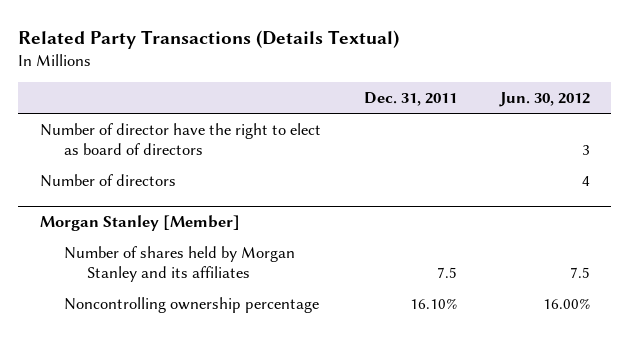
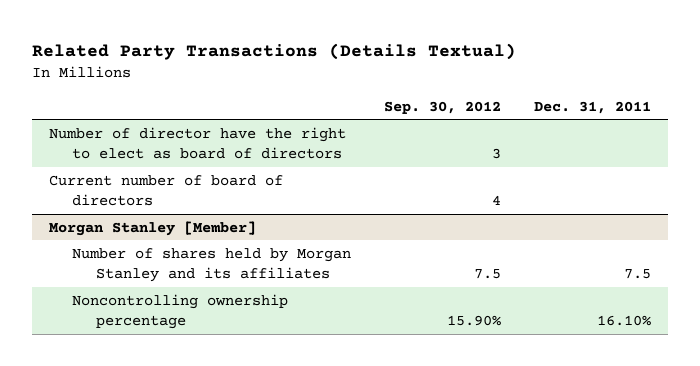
[498,91,590,107] Jun. 30, 2012 -> none
none -> [384,100,502,114] Sep. 30, 2012
[39,173,176,187] Number of directors -> [48,174,283,206] Current number of board of directors

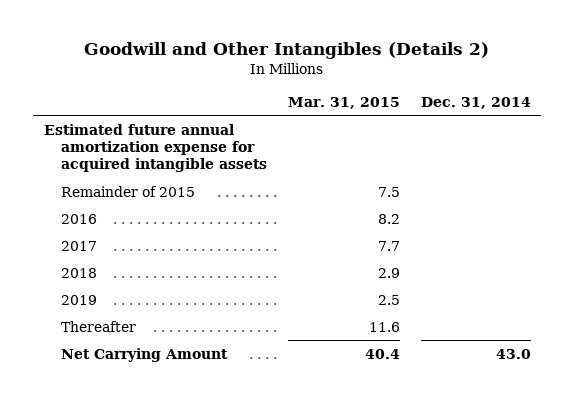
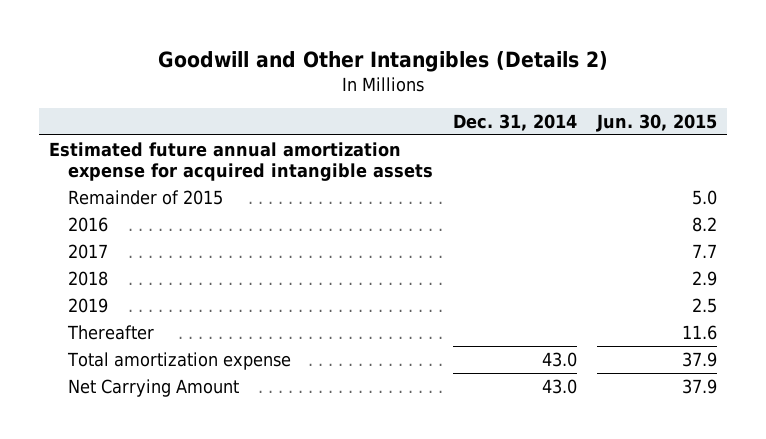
[287,97,400,110] Mar. 31, 2015 -> none
none -> [595,114,717,133] Jun. 30, 2015
none -> [67,351,292,370] Total amortization expense

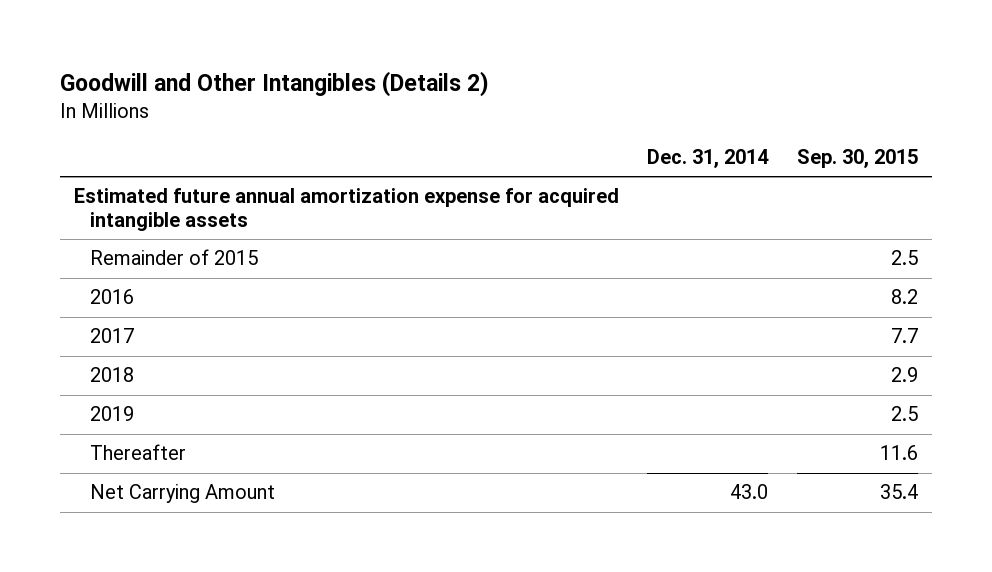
[595,114,717,133] Jun. 30, 2015 -> none
none -> [796,148,918,168] Sep. 30, 2015
[67,351,292,370] Total amortization expense -> none

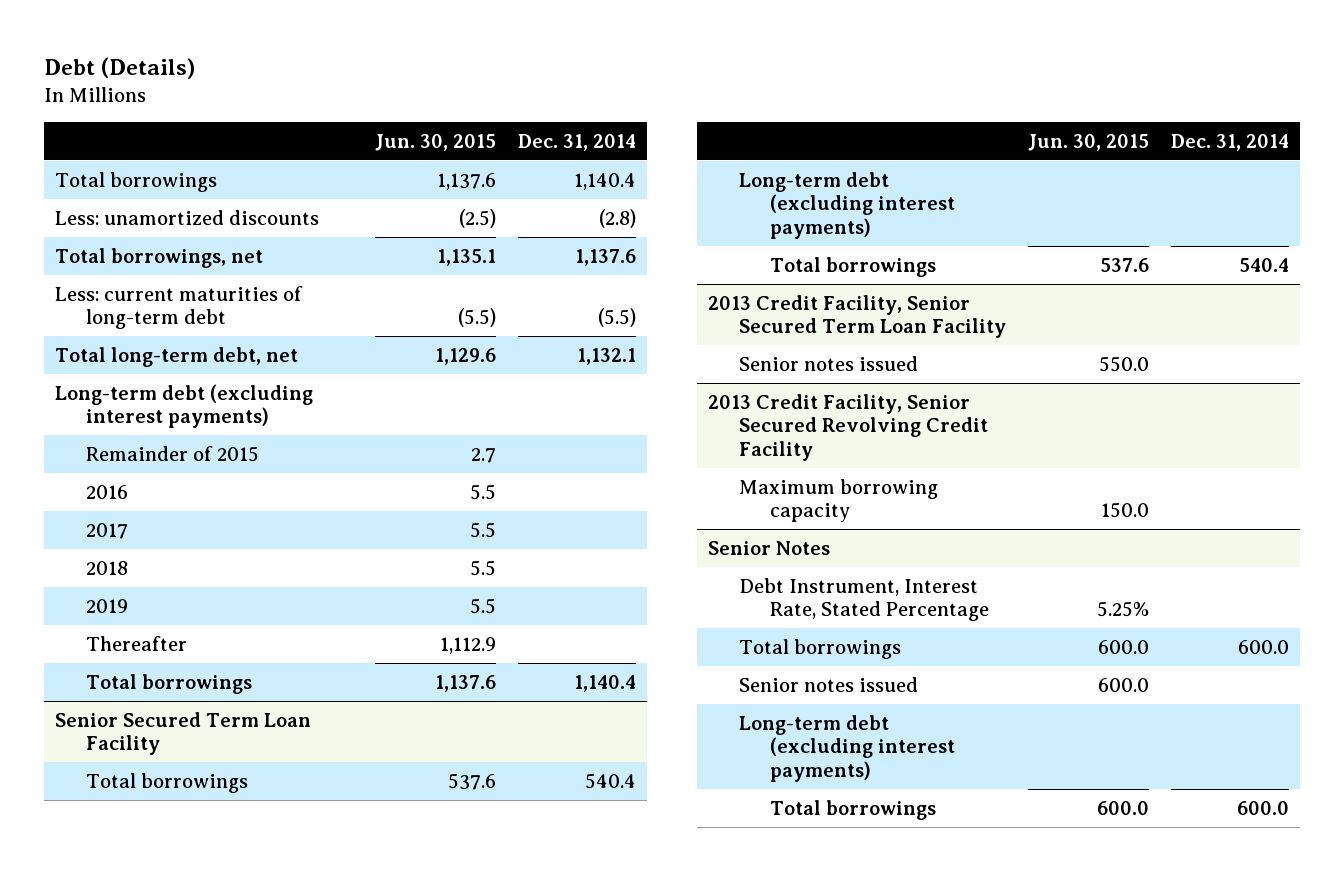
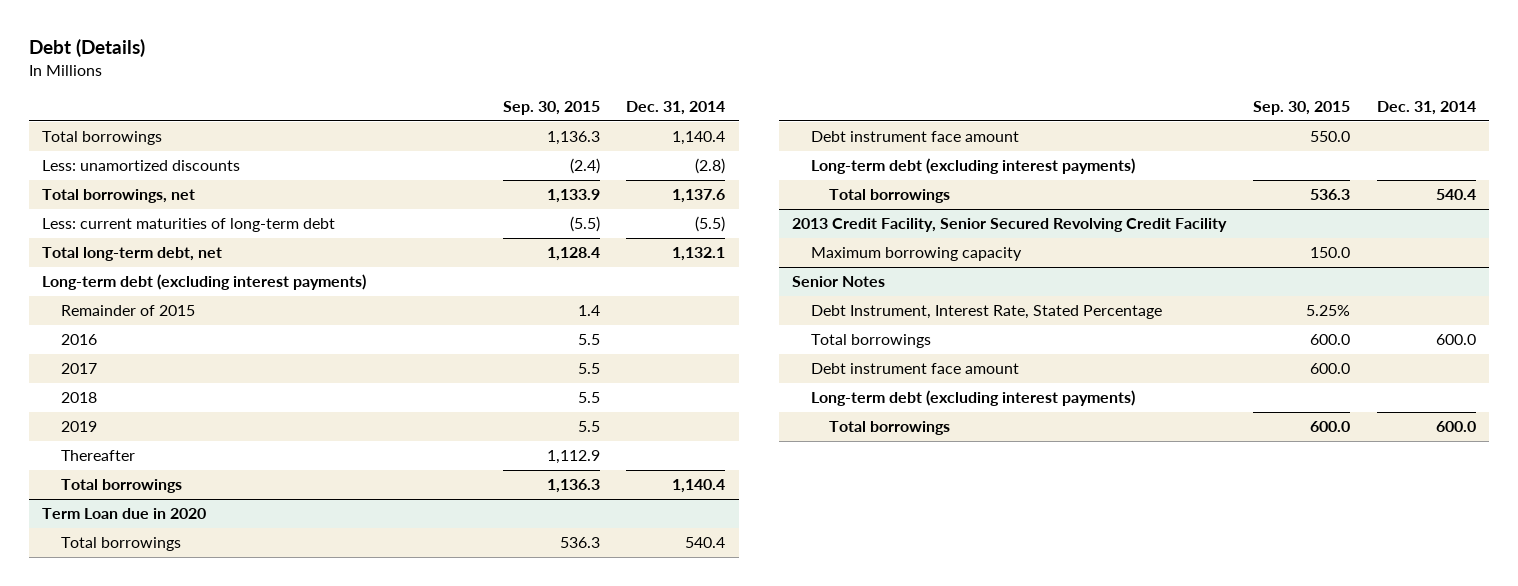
[375,133,497,151] Jun. 30, 2015 -> none
none -> [502,101,600,116] Sep. 30, 2015
[55,711,312,756] Senior Secured Term Loan Facility -> [42,508,207,520] Term Loan due in 2020
none -> [810,131,1019,143] Debt instrument face amount
[707,294,1006,339] 2013 Credit Facility, Senior Secured Term Loan Facility -> none
[738,355,918,371] Senior notes issued -> none
[738,676,918,692] Senior notes issued -> [810,363,1019,375] Debt instrument face amount

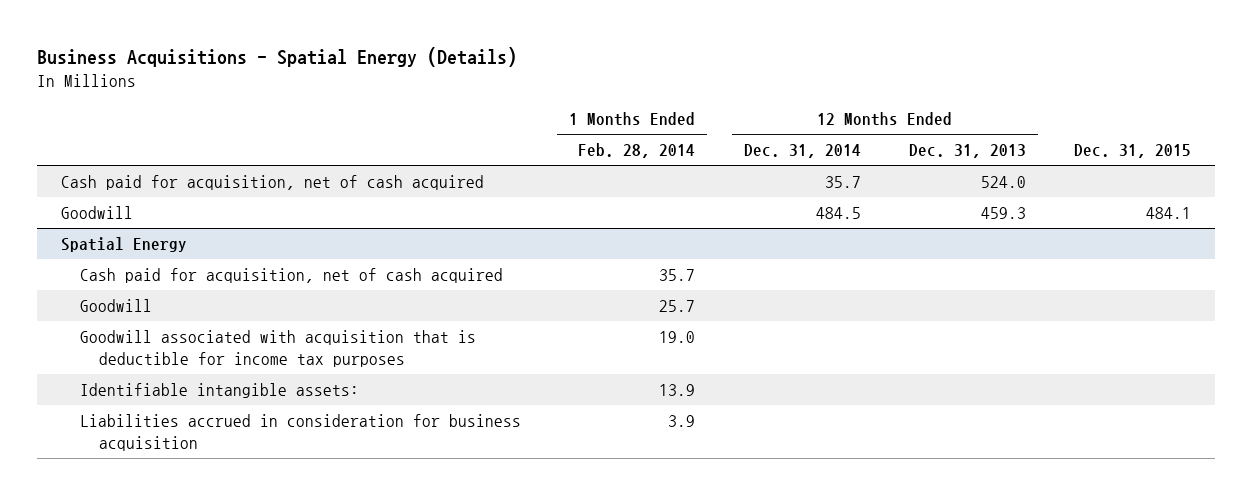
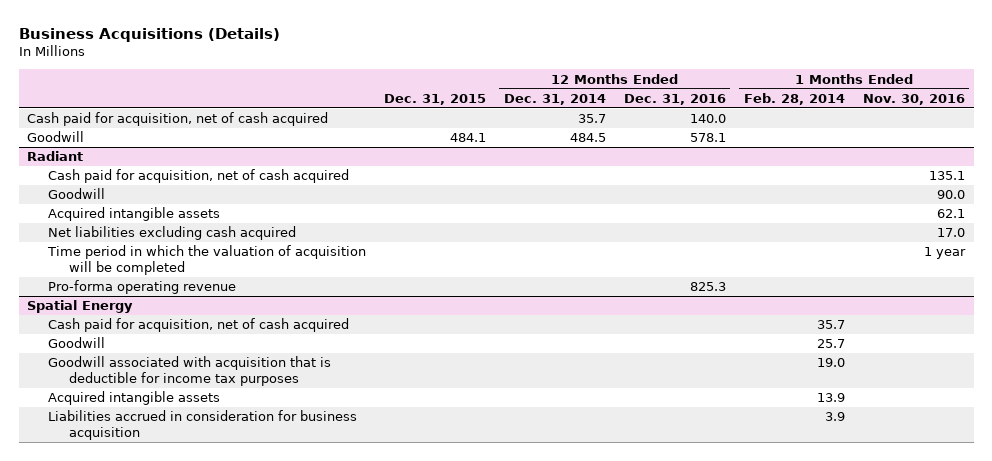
[37,47,518,68] Business Acquisitions - Spatial Energy (Details) -> [18,27,280,42] Business Acquisitions (Details)
[908,144,1026,159] Dec. 31, 2013 -> none
none -> [623,93,726,105] Dec. 31, 2016
none -> [862,93,965,105] Nov. 30, 2016
none -> [27,151,84,162] Radiant
none -> [48,169,350,184] Cash paid for acquisition, net of cash acquired
none -> [48,188,106,200] Goodwill
none -> [48,207,221,222] Acquired intangible assets
none -> [48,226,297,241] Net liabilities excluding cash acquired
none -> [47,245,367,276] Time period in which the valuation of acquisition will be completed
none -> [48,280,237,295] Pro-forma operating revenue
[80,383,360,399] Identifiable intangible assets: -> [48,391,221,406] Acquired intangible assets

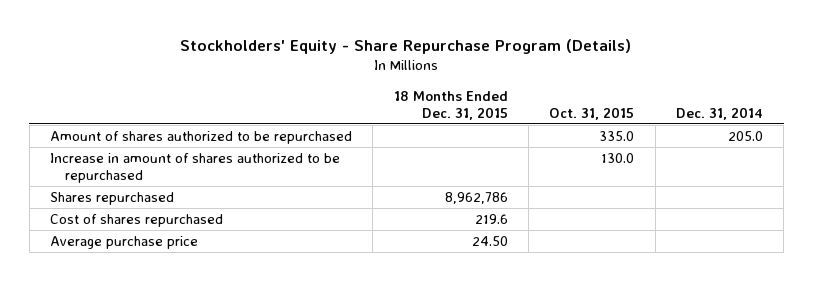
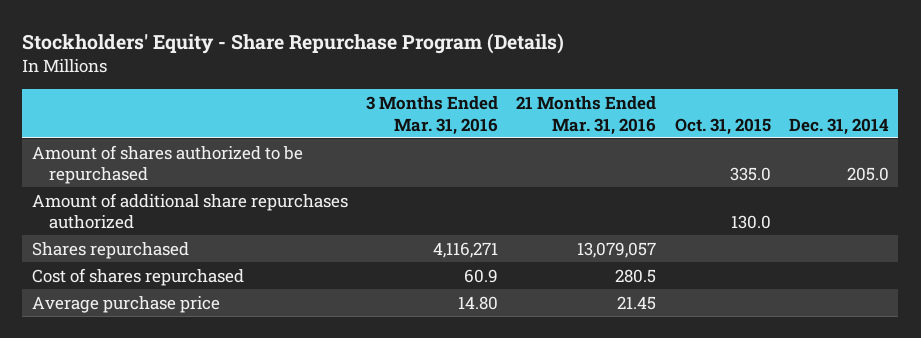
[393,90,508,120] 18 Months Ended Dec. 31, 2015 -> none
none -> [366,95,499,135] 3 Months Ended Mar. 31, 2016
none -> [516,95,657,135] 21 Months Ended Mar. 31, 2016
[49,152,340,183] Increase in amount of shares authorized to be repurchased -> none
none -> [31,192,348,230] Amount of additional share repurchases authorized

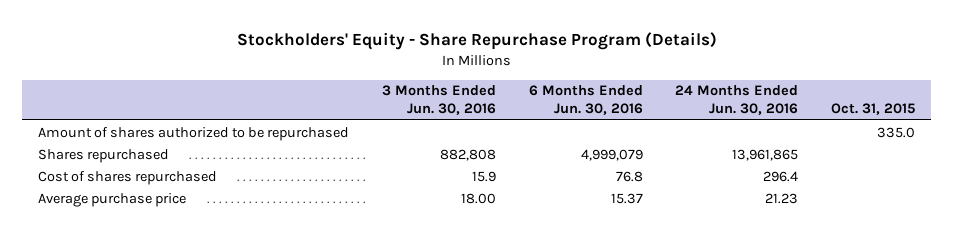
[366,95,499,135] 3 Months Ended Mar. 31, 2016 -> none
[516,95,657,135] 21 Months Ended Mar. 31, 2016 -> none
[789,117,890,135] Dec. 31, 2014 -> none
none -> [382,85,497,116] 3 Months Ended Jun. 30, 2016
none -> [528,85,643,116] 6 Months Ended Jun. 30, 2016
none -> [675,85,799,116] 24 Months Ended Jun. 30, 2016
[31,192,348,230] Amount of additional share repurchases authorized -> none

